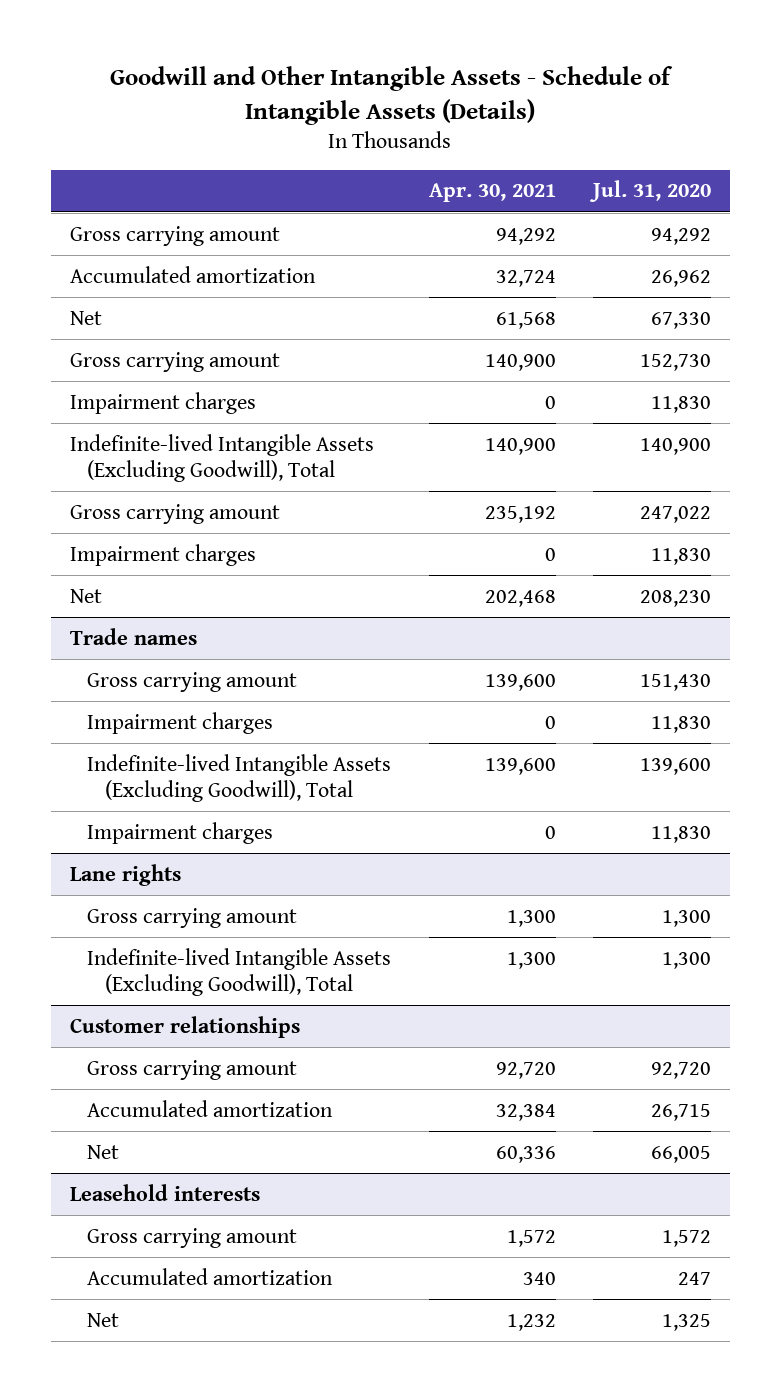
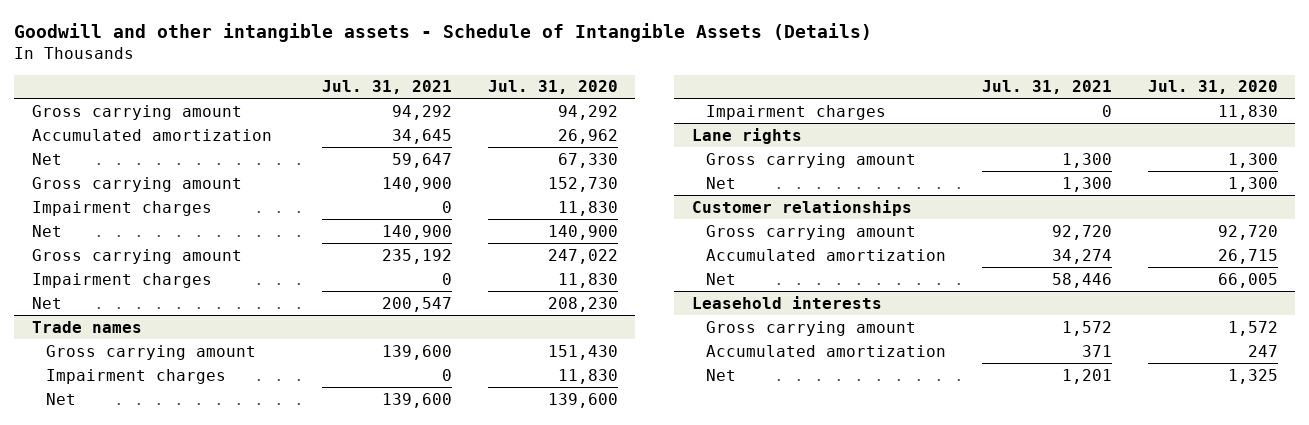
[110,65,674,125] Goodwill and Other Intangible Assets - Schedule of Intangible Assets (Details) -> [14,23,873,43] Goodwill and other intangible assets - Schedule of Intangible Assets (Details)
[428,183,556,203] Apr. 30, 2021 -> none
none -> [321,80,452,95] Jul. 31, 2021
[69,433,374,483] Indefinite-lived Intangible Assets (Excluding Goodwill), Total -> [31,224,62,237] Net
[87,753,392,803] Indefinite-lived Intangible Assets (Excluding Goodwill), Total -> [46,392,77,405] Net
[87,947,392,997] Indefinite-lived Intangible Assets (Excluding Goodwill), Total -> [706,176,737,189] Net

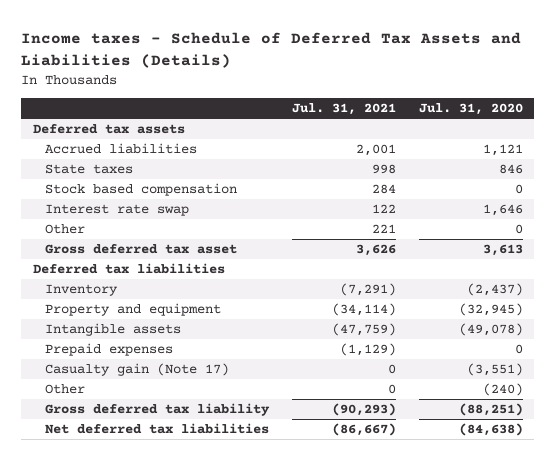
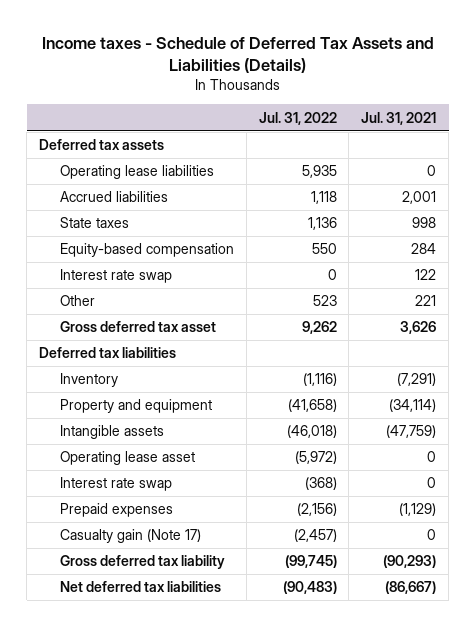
[418,103,523,116] Jul. 31, 2020 -> none
none -> [258,111,337,125] Jul. 31, 2022
none -> [59,165,214,180] Operating lease liabilities
[45,183,238,197] Stock based compensation -> [59,243,234,258] Equity-based compensation
none -> [59,451,195,466] Operating lease asset
none -> [59,477,172,492] Interest rate swap
[45,384,86,395] Other -> none

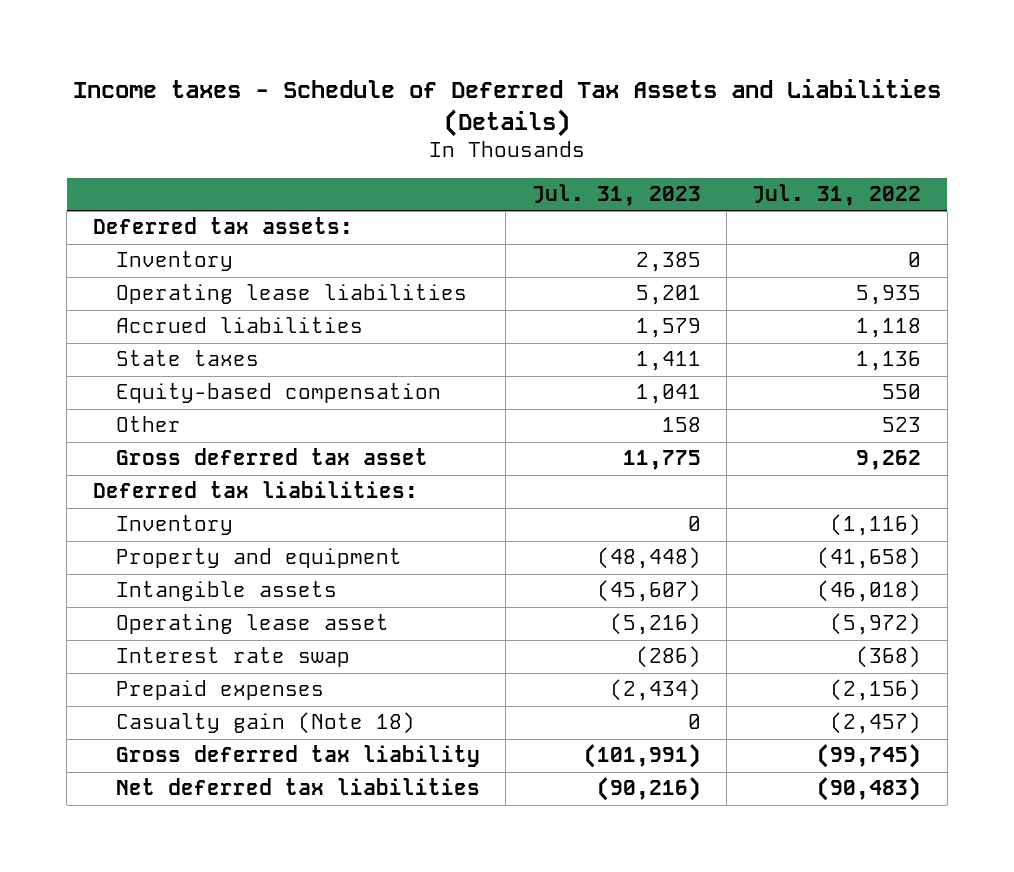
[361,111,437,125] Jul. 31, 2021 -> none
none -> [531,184,701,207] Jul. 31, 2023
[39,139,165,151] Deferred tax assets -> [92,217,353,235] Deferred tax assets:
none -> [116,251,234,272] Inventory
[59,269,172,284] Interest rate swap -> none
[39,347,177,359] Deferred tax liabilities -> [92,481,418,499] Deferred tax liabilities:
[59,529,201,544] Casualty gain (Note 17) -> [116,712,416,735] Casualty gain (Note 18)

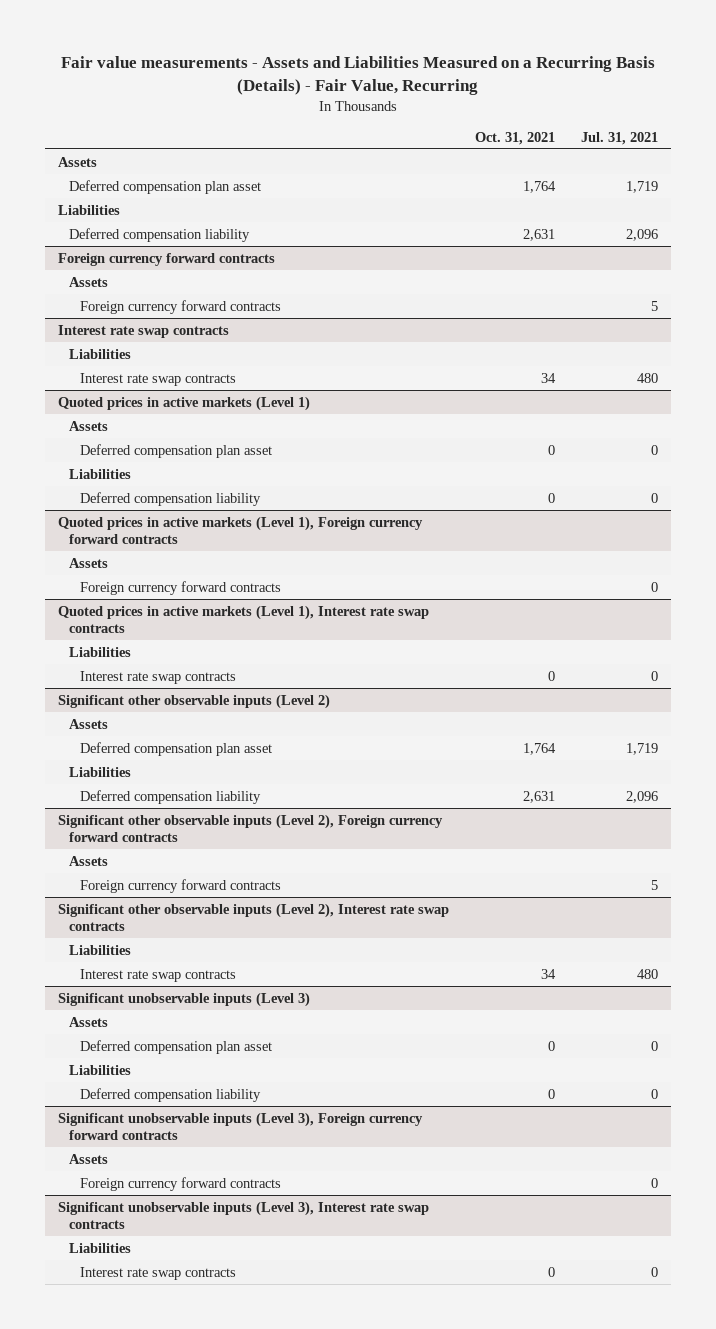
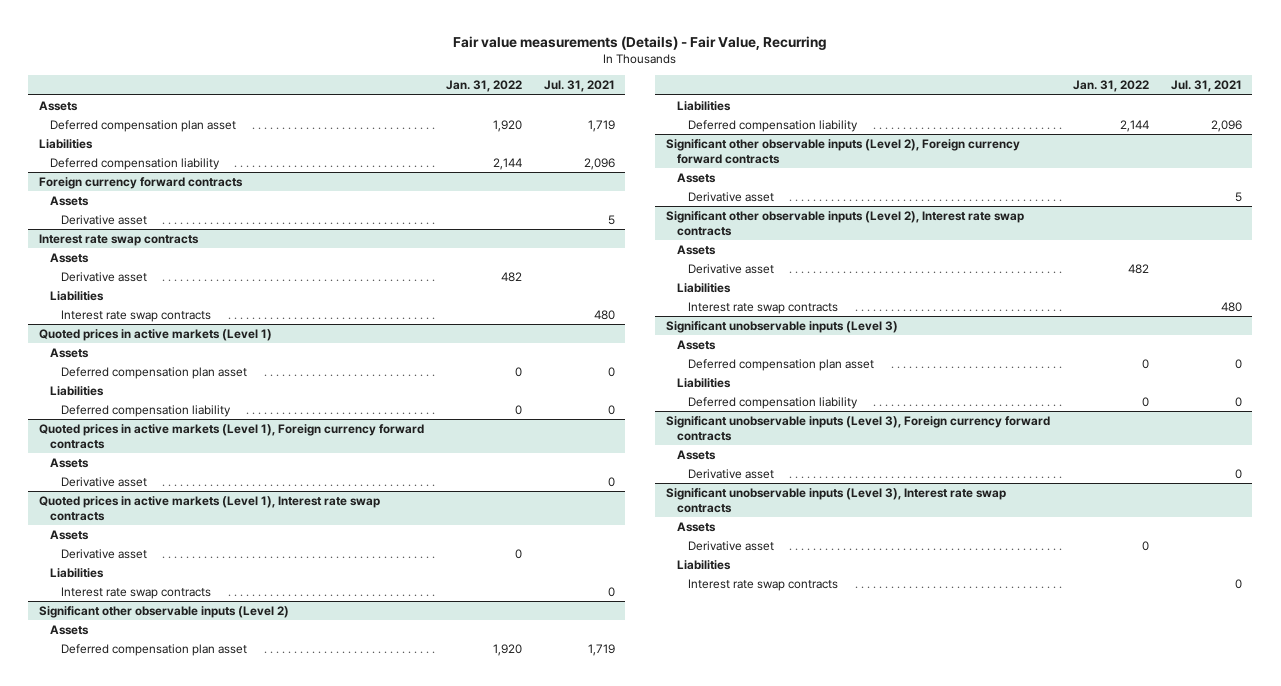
[61,55,656,95] Fair value measurements - Assets and Liabilities Measured on a Recurring Basis (Details) - Fair Value, Recurring -> [453,35,828,50] Fair value measurements (Details) - Fair Value, Recurring
[475,131,556,145] Oct. 31, 2021 -> none
none -> [445,80,522,93] Jan. 31, 2022
[79,299,281,314] Foreign currency forward contracts -> [60,214,147,225] Derivative asset
none -> [49,252,89,263] Assets
none -> [60,271,147,282] Derivative asset
[79,580,281,595] Foreign currency forward contracts -> [60,476,147,487] Derivative asset
none -> [49,529,89,540] Assets
none -> [60,548,147,559] Derivative asset
[79,878,281,893] Foreign currency forward contracts -> [687,191,774,202] Derivative asset
none -> [677,244,717,255] Assets
none -> [687,263,774,274] Derivative asset
[79,1176,281,1191] Foreign currency forward contracts -> [687,468,774,479] Derivative asset
none -> [677,521,717,532] Assets
none -> [687,540,774,551] Derivative asset

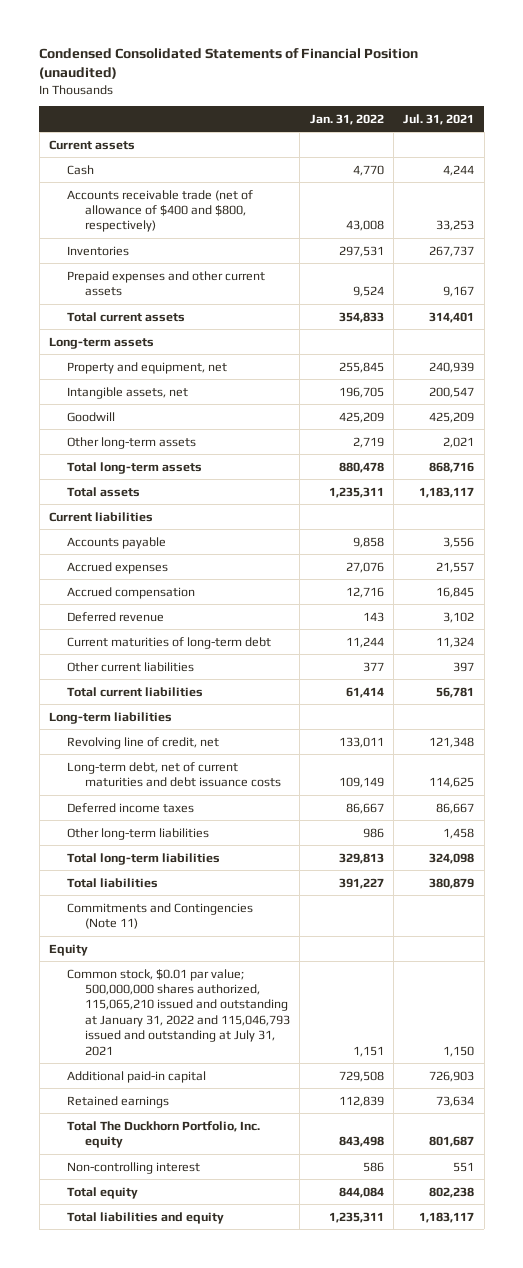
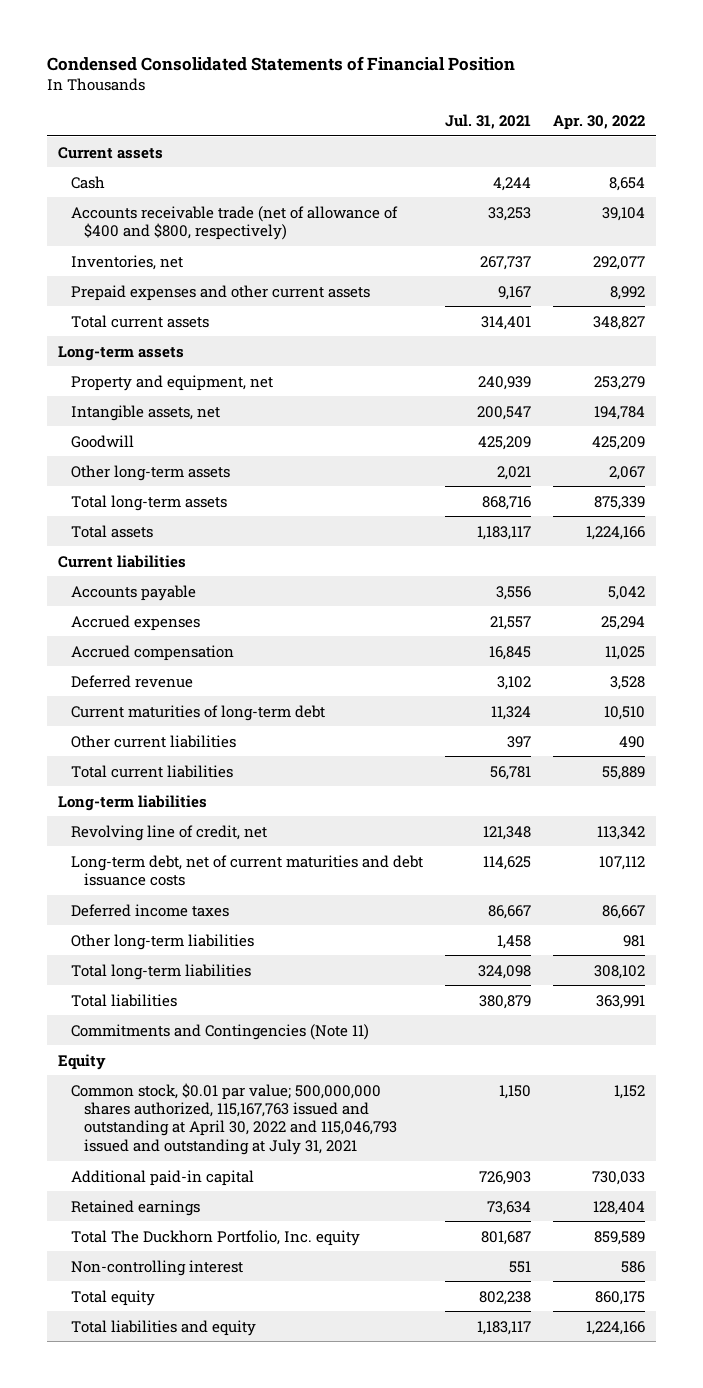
[39,48,419,80] Condensed Consolidated Statements of Financial Position (unaudited) -> [46,56,515,72] Condensed Consolidated Statements of Financial Position
[309,113,384,125] Jan. 31, 2022 -> none
none -> [552,114,645,130] Apr. 30, 2022
[66,245,129,256] Inventories -> [70,254,183,270] Inventories, net
[66,968,290,1056] Common stock, $0.01 par value; 500,000,000 shares authorized, 115,065,210 issued and outstanding at January 31, 2022 and 115,046,793 issued and outstanding at July 31, 2021 -> [70,1082,397,1155] Common stock, $0.01 par value; 500,000,000 shares authorized, 115,167,763 issued and outstanding at April 30, 2022 and 115,046,793 issued and outstanding at July 31, 2021

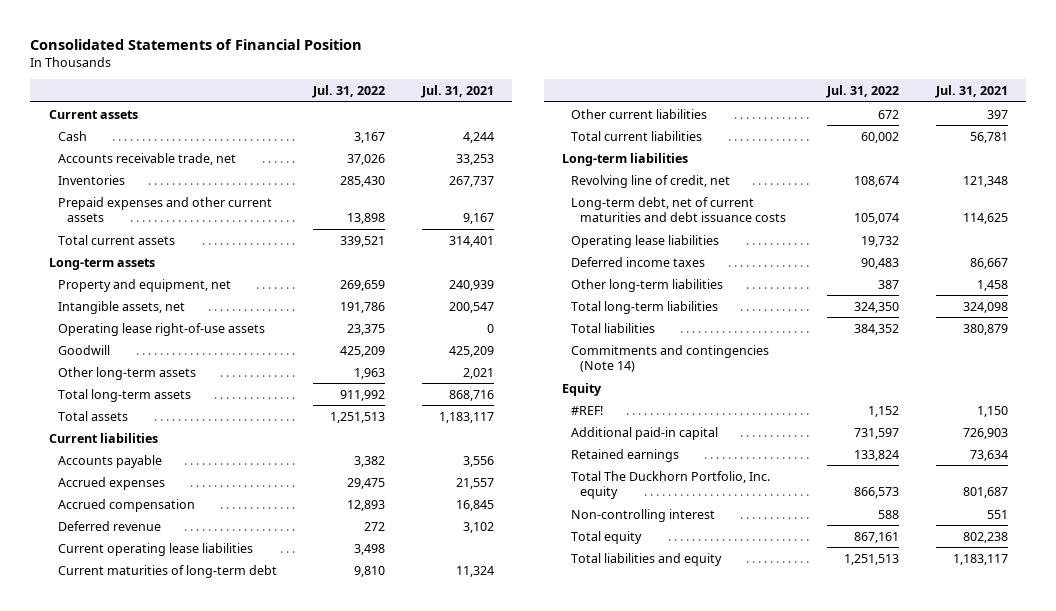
[46,56,515,72] Condensed Consolidated Statements of Financial Position -> [30,38,363,50] Consolidated Statements of Financial Position
[552,114,645,130] Apr. 30, 2022 -> none
none -> [312,84,386,98] Jul. 31, 2022
[70,205,398,240] Accounts receivable trade (net of allowance of $400 and $800, respectively) -> [57,152,236,165] Accounts receivable trade, net
[70,254,183,270] Inventories, net -> [57,174,125,185] Inventories
none -> [57,322,265,336] Operating lease right-of-use assets
none -> [57,542,253,556] Current operating lease liabilities
none -> [571,234,720,248] Operating lease liabilities
[70,1023,369,1040] Commitments and Contingencies (Note 11) -> [571,344,770,373] Commitments and contingencies (Note 14)
[70,1082,397,1155] Common stock, $0.01 par value; 500,000,000 shares authorized, 115,167,763 issued and outstanding at April 30, 2022 and 115,046,793 issued and outstanding at July 31, 2021 -> [571,405,604,415] #REF!

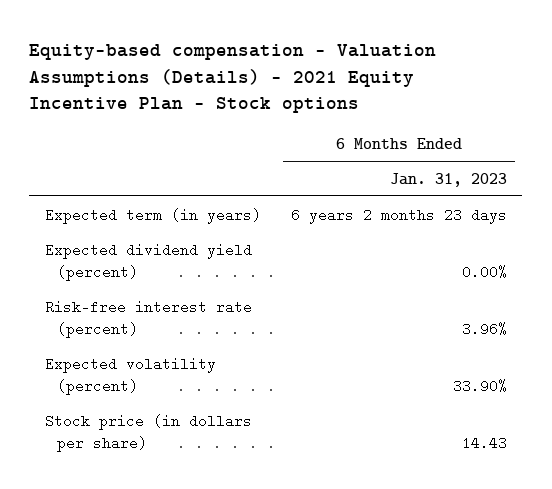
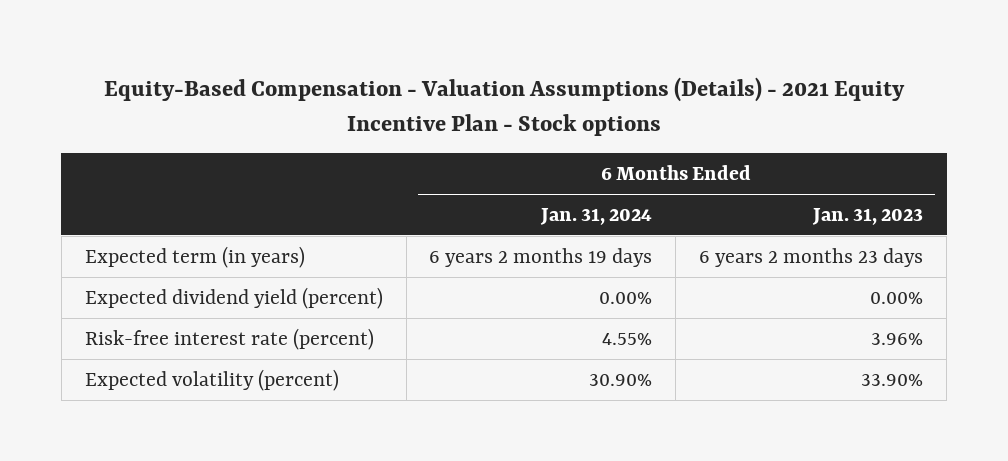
[29,44,437,114] Equity-based compensation - Valuation Assumptions (Details) - 2021 Equity Incentive Plan - Stock options -> [103,77,905,137] Equity-Based Compensation - Valuation Assumptions (Details) - 2021 Equity Incentive Plan - Stock options
none -> [540,207,653,225] Jan. 31, 2024
[44,413,252,452] Stock price (in dollars per share) -> none

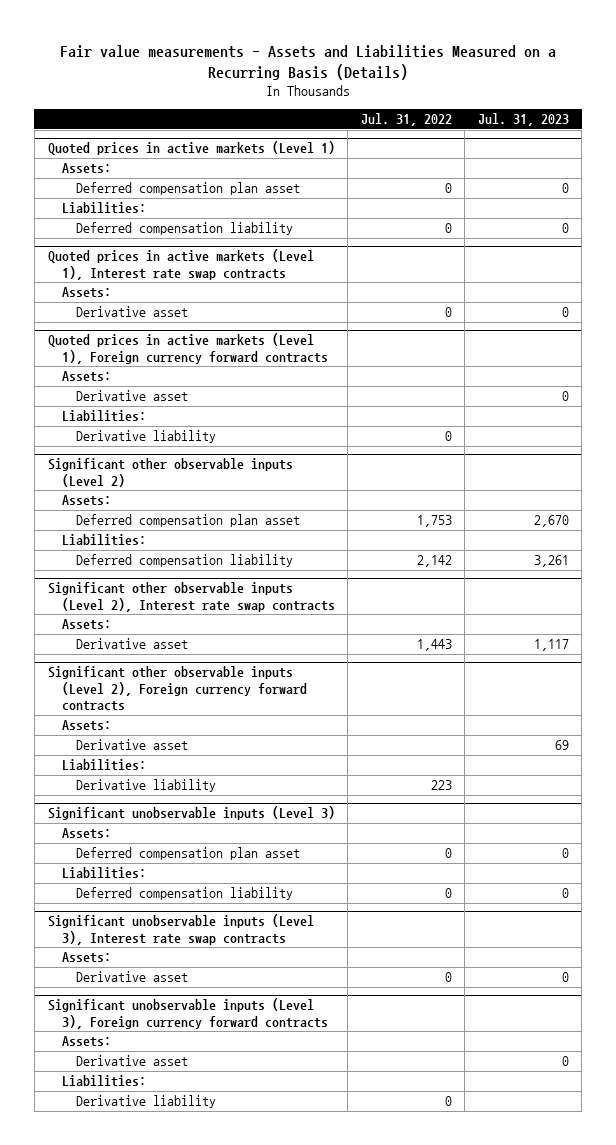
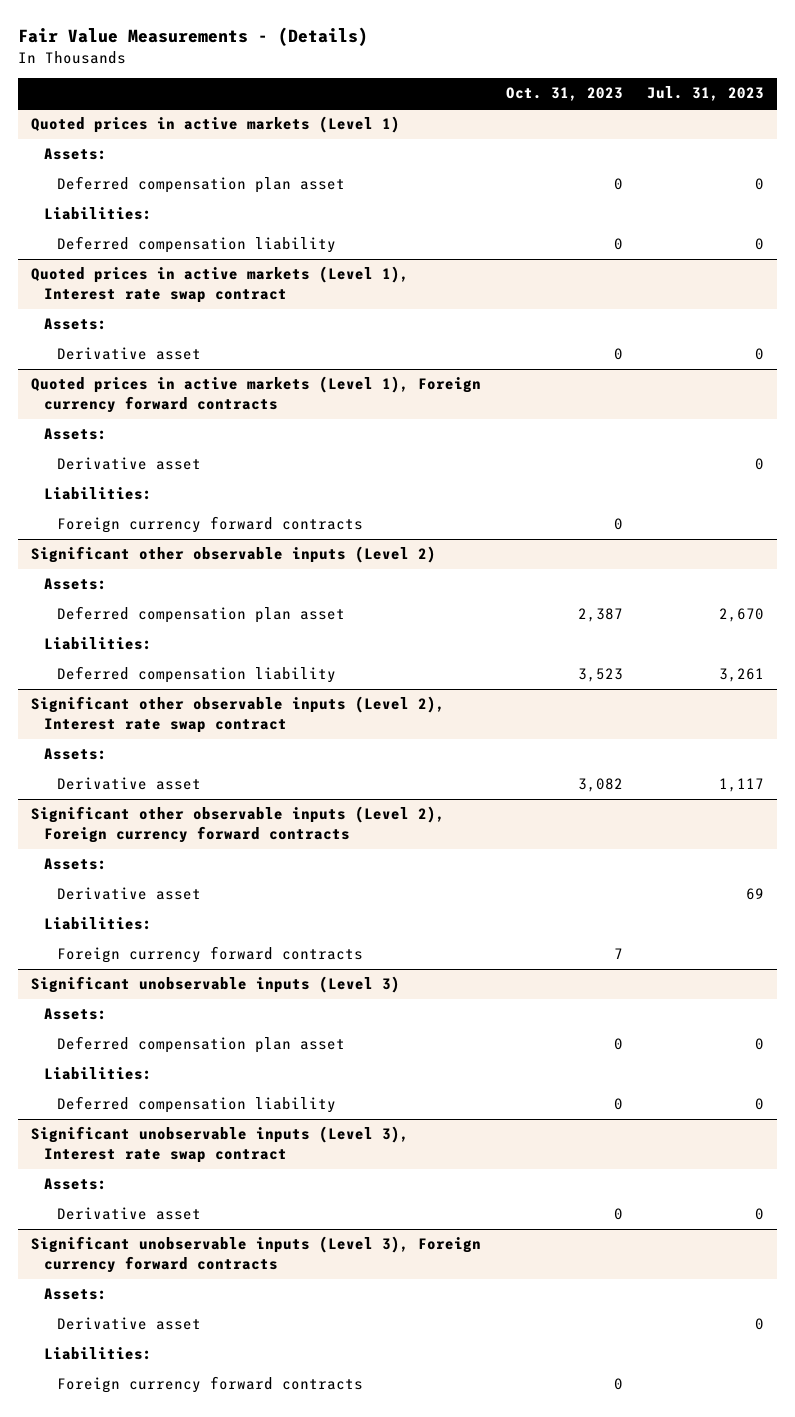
[60,44,557,80] Fair value measurements - Assets and Liabilities Measured on a Recurring Basis (Details) -> [18,26,369,46] Fair Value Measurements - (Details)
[360,113,452,127] Jul. 31, 2022 -> none
none -> [505,87,623,102] Oct. 31, 2023
[47,249,314,280] Quoted prices in active markets (Level 1), Interest rate swap contracts -> [30,266,409,303] Quoted prices in active markets (Level 1), Interest rate swap contract
[75,430,216,444] Derivative liability -> [56,516,363,534] Foreign currency forward contracts
[47,582,335,612] Significant other observable inputs (Level 2), Interest rate swap contracts -> [30,696,445,733] Significant other observable inputs (Level 2), Interest rate swap contract
[75,779,216,793] Derivative liability -> [56,946,363,964] Foreign currency forward contracts
[47,914,314,945] Significant unobservable inputs (Level 3), Interest rate swap contracts -> [30,1126,409,1163] Significant unobservable inputs (Level 3), Interest rate swap contract
[75,1095,216,1109] Derivative liability -> [56,1376,363,1394] Foreign currency forward contracts

